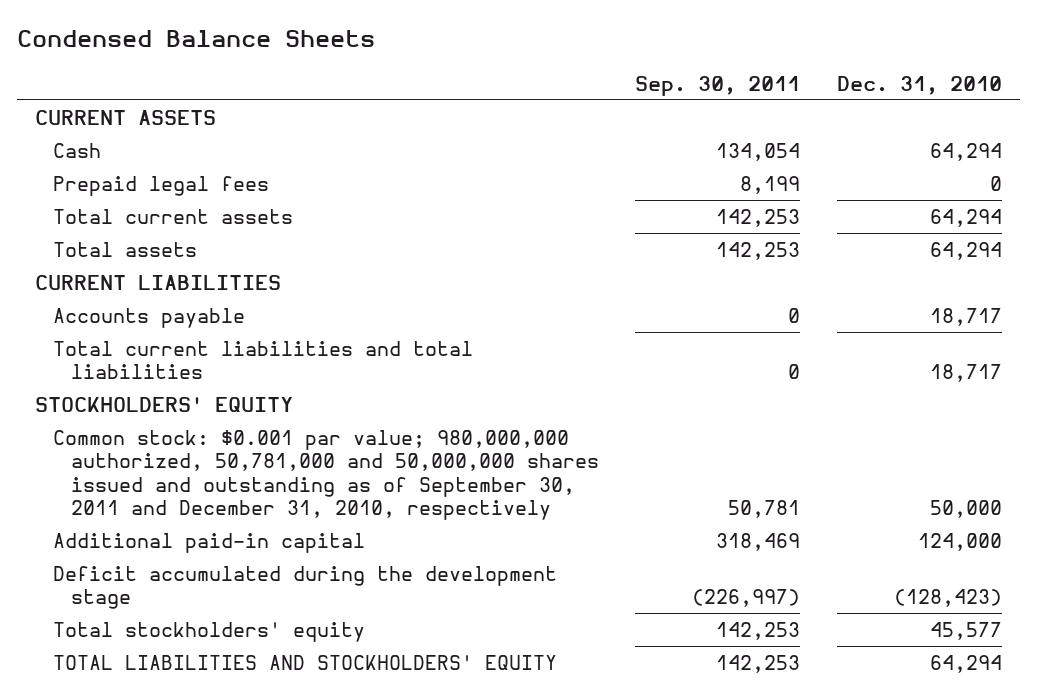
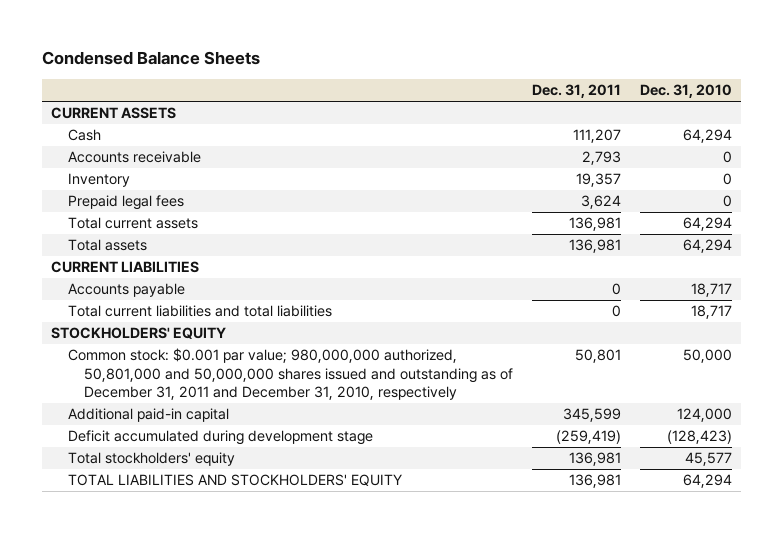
[635,75,801,96] Sep. 30, 2011 -> none
none -> [531,84,621,99] Dec. 31, 2011
none -> [67,151,201,164] Accounts receivable
none -> [67,173,130,188] Inventory
[52,429,599,521] Common stock: $0.001 par value; 980,000,000 authorized, 50,781,000 and 50,000,000 shares issued and outstanding as of September 30, 2011 and December 31, 2010, respectively -> [67,348,514,400] Common stock: $0.001 par value; 980,000,000 authorized, 50,801,000 and 50,000,000 shares issued and outstanding as of December 31, 2011 and December 31, 2010, respectively
[52,565,557,610] Deficit accumulated during the development stage -> [67,430,373,446] Deficit accumulated during development stage

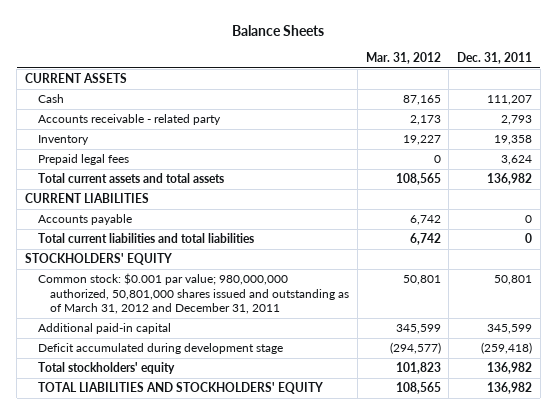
[41,51,260,66] Condensed Balance Sheets -> [232,24,325,36] Balance Sheets
[639,84,732,99] Dec. 31, 2010 -> none
none -> [365,52,441,65] Mar. 31, 2012
[67,151,201,164] Accounts receivable -> [37,114,221,126] Accounts receivable - related party
[575,173,621,188] 19,357 -> [494,135,533,146] 19,358
[67,217,198,230] Total current assets -> none
[67,239,147,252] Total assets -> [37,173,224,184] Total current assets and total assets
[568,239,621,254] 136,981 -> [487,173,533,186] 136,982
[67,348,514,400] Common stock: $0.001 par value; 980,000,000 authorized, 50,801,000 and 50,000,000 shares issued and outstanding as of December 31, 2011 and December 31, 2010, respectively -> [37,273,350,314] Common stock: $0.001 par value; 980,000,000 authorized, 50,801,000 shares issued and outstanding as of March 31, 2012 and December 31, 2011
[555,430,621,445] (259,419) -> [481,342,533,355] (259,418)
[568,452,621,467] 136,981 -> [487,362,533,375] 136,982
[568,474,621,489] 136,981 -> [487,382,533,395] 136,982

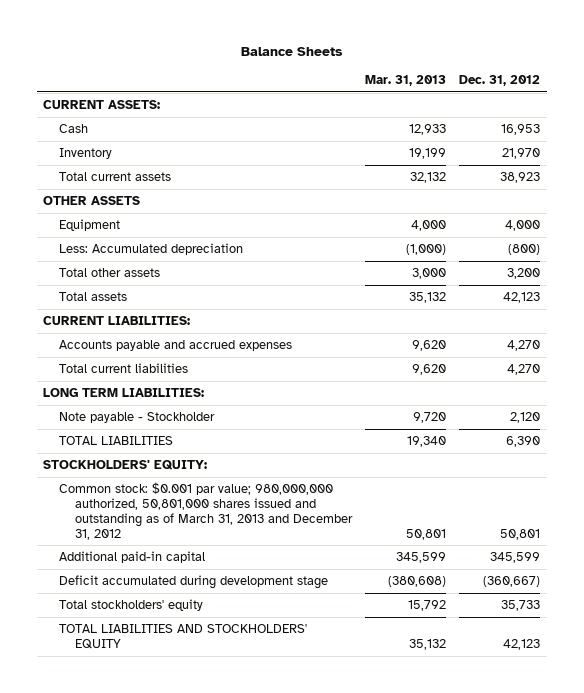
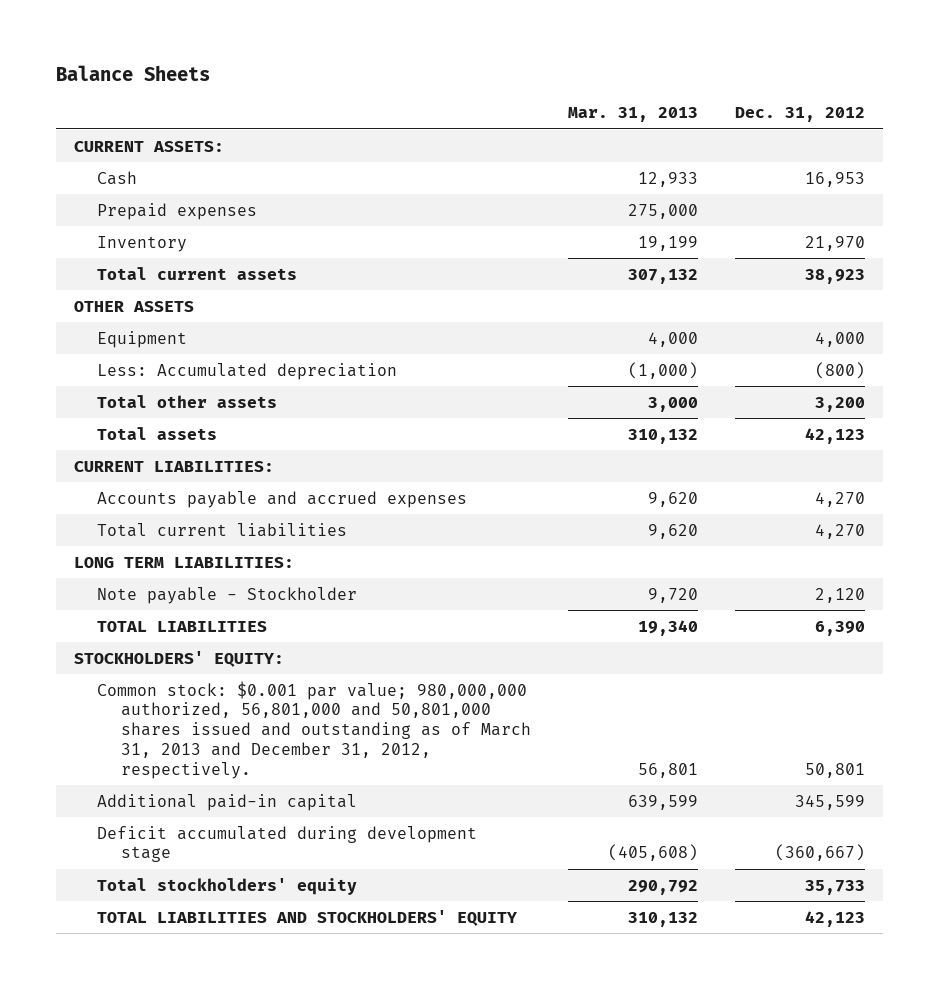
none -> [97,202,258,220] Prepaid expenses
[410,172,447,184] 32,132 -> [627,268,698,284] 307,132
[409,292,447,304] 35,132 -> [627,428,698,444] 310,132
[59,482,353,540] Common stock: $0.001 par value; 980,000,000 authorized, 50,801,000 shares issued and outstanding as of March 31, 2013 and December 31, 2012 -> [97,680,531,779] Common stock: $0.001 par value; 980,000,000 authorized, 56,801,000 and 50,801,000 shares issued and outstanding as of March 31, 2013 and December 31, 2012, respectively.
[406,528,447,540] 50,801 -> [637,762,698,778] 56,801
[396,552,447,564] 345,599 -> [627,794,698,810] 639,599
[388,576,447,588] (380,608) -> [607,844,698,862] (405,608)
[408,600,447,612] 15,792 -> [627,879,698,895] 290,792
[409,638,447,650] 35,132 -> [627,911,698,927] 310,132

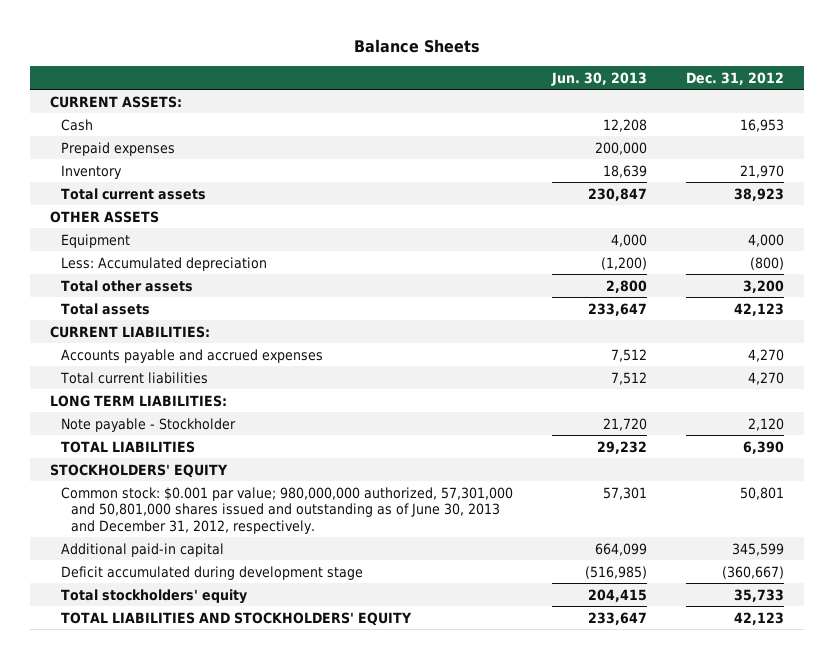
[567,107,698,123] Mar. 31, 2013 -> none
none -> [550,71,647,86] Jun. 30, 2013
[74,650,285,667] STOCKHOLDERS' EQUITY: -> [49,463,228,478] STOCKHOLDERS' EQUITY
[97,680,531,779] Common stock: $0.001 par value; 980,000,000 authorized, 56,801,000 and 50,801,000 shares issued and outstanding as of March 31, 2013 and December 31, 2012, respectively. -> [60,486,513,534] Common stock: $0.001 par value; 980,000,000 authorized, 57,301,000 and 50,801,000 shares issued and outstanding as of June 30, 2013 and December 31, 2012, respectively.

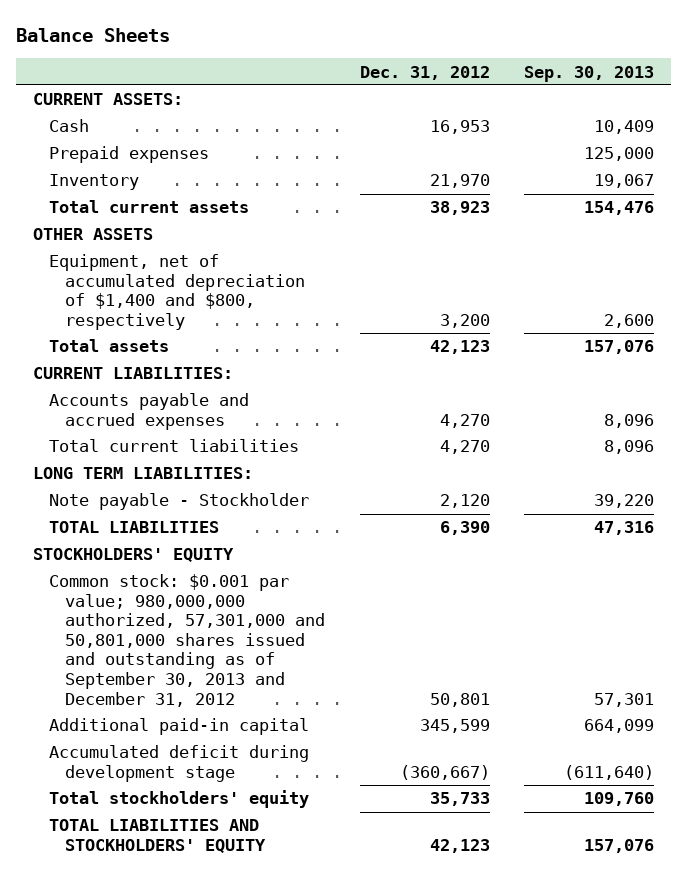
[550,71,647,86] Jun. 30, 2013 -> none
none -> [523,65,654,82] Sep. 30, 2013
[60,233,130,248] Equipment -> none
[60,256,267,271] Less: Accumulated depreciation -> none
[60,279,193,292] Total other assets -> none
none -> [49,254,306,330] Equipment, net of accumulated depreciation of $1,400 and $800, respectively
[60,486,513,534] Common stock: $0.001 par value; 980,000,000 authorized, 57,301,000 and 50,801,000 shares issued and outstanding as of June 30, 2013 and December 31, 2012, respectively. -> [49,574,326,707] Common stock: $0.001 par value; 980,000,000 authorized, 57,301,000 and 50,801,000 shares issued and outstanding as of September 30, 2013 and December 31, 2012
[60,565,363,580] Deficit accumulated during development stage -> [49,745,310,782] Accumulated deficit during development stage

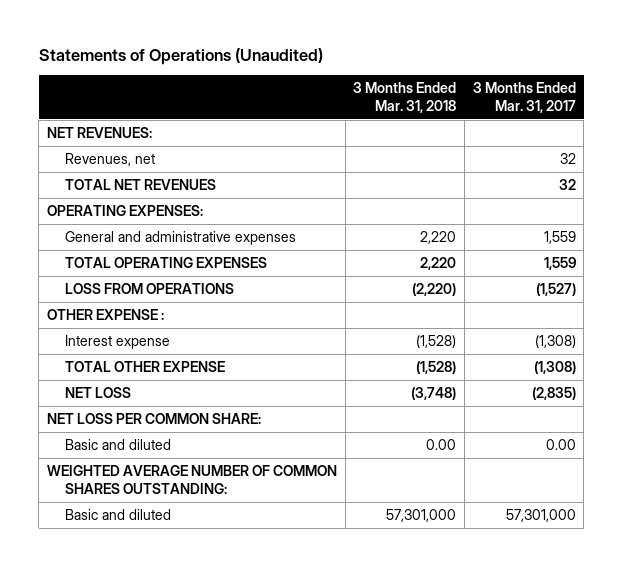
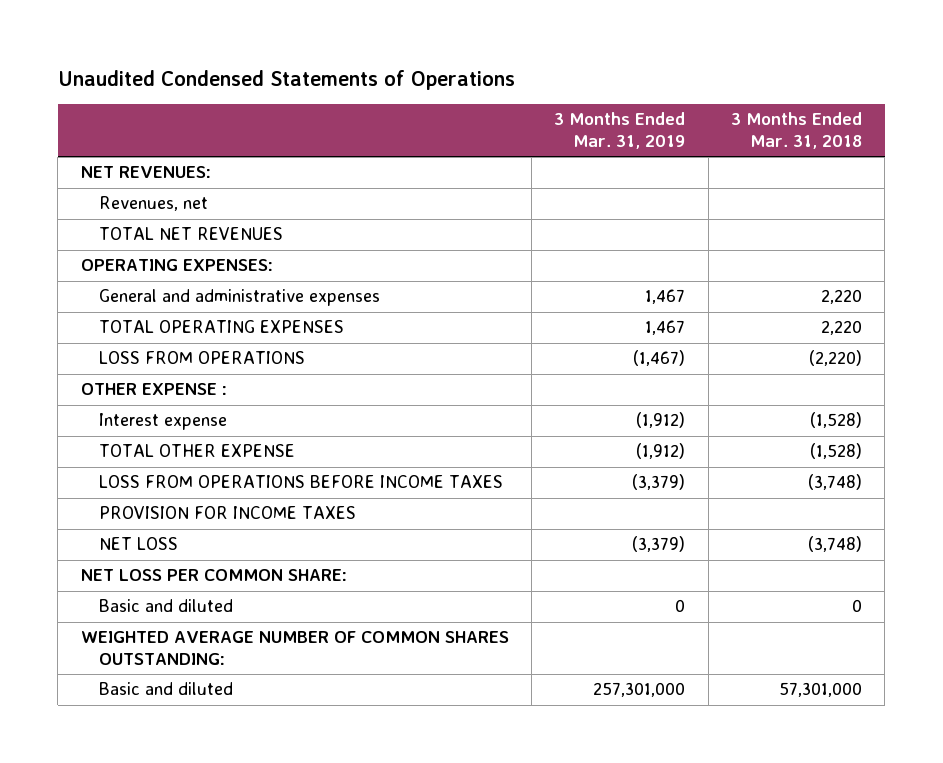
[38,47,323,65] Statements of Operations (Unaudited) -> [57,69,515,90] Unaudited Condensed Statements of Operations
[472,82,576,113] 3 Months Ended Mar. 31, 2017 -> none
none -> [554,112,686,150] 3 Months Ended Mar. 31, 2019
none -> [99,475,504,489] LOSS FROM OPERATIONS BEFORE INCOME TAXES
none -> [99,506,357,520] PROVISION FOR INCOME TAXES
[426,439,457,451] 0.00 -> [852,599,863,613] 0

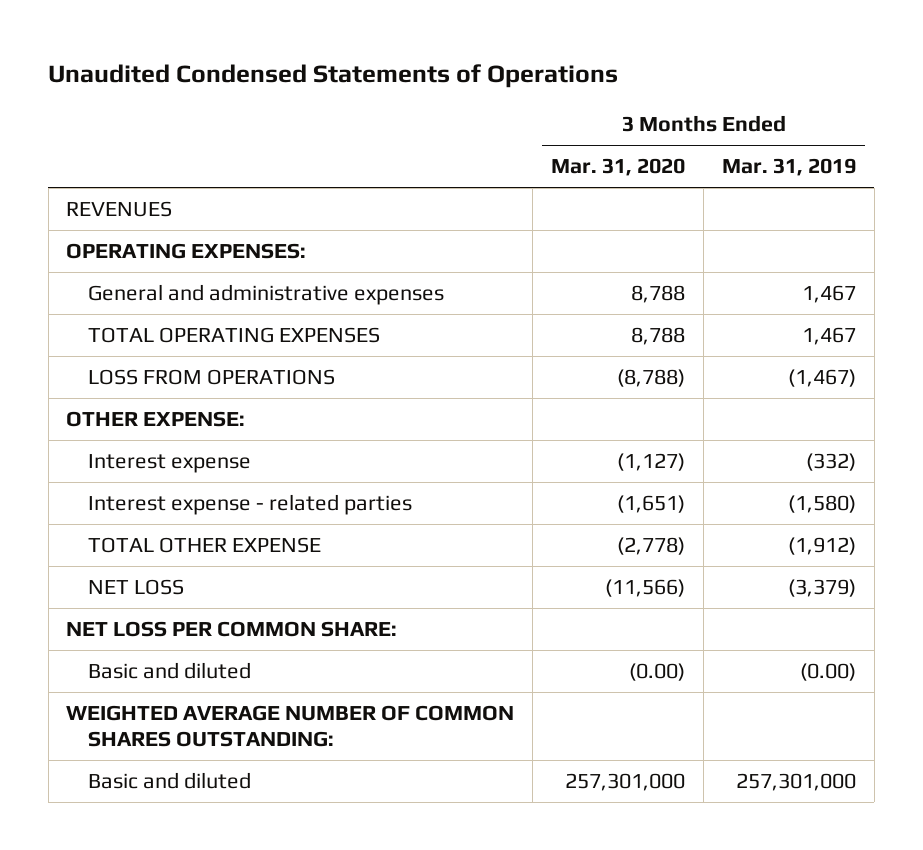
[731,112,863,150] 3 Months Ended Mar. 31, 2018 -> none
none -> [551,158,686,177] Mar. 31, 2020
[80,166,211,179] NET REVENUES: -> none
[99,196,209,212] Revenues, net -> none
[99,227,284,241] TOTAL NET REVENUES -> [66,201,173,218] REVENUES
[80,383,227,396] OTHER EXPENSE : -> [66,411,246,428] OTHER EXPENSE:
[636,412,686,429] (1,912) -> [806,453,857,472] (332)
none -> [88,494,413,516] Interest expense - related parties
[99,475,504,489] LOSS FROM OPERATIONS BEFORE INCOME TAXES -> none
[99,506,357,520] PROVISION FOR INCOME TAXES -> none
[675,599,686,613] 0 -> [800,663,857,682] (0.00)

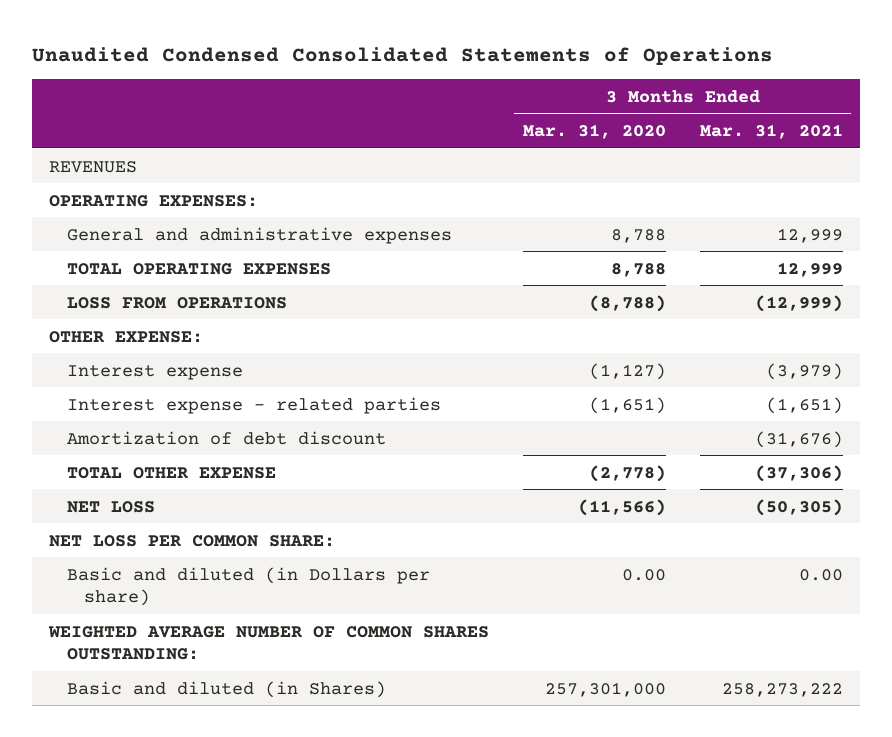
[48,63,619,88] Unaudited Condensed Statements of Operations -> [32,46,774,65] Unaudited Condensed Consolidated Statements of Operations
[722,158,857,177] Mar. 31, 2019 -> none
none -> [699,123,843,139] Mar. 31, 2021
none -> [66,430,386,445] Amortization of debt discount
[88,662,252,680] Basic and diluted -> [66,566,430,606] Basic and diluted (in Dollars per share)
[629,663,686,682] (0.00) -> [621,568,666,581] 0.00
[88,772,252,790] Basic and diluted -> [66,680,386,698] Basic and diluted (in Shares)

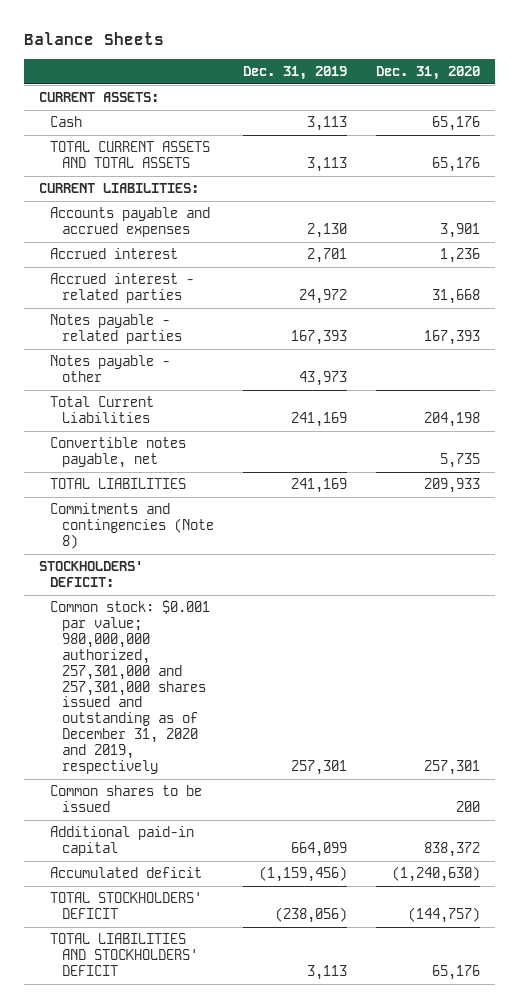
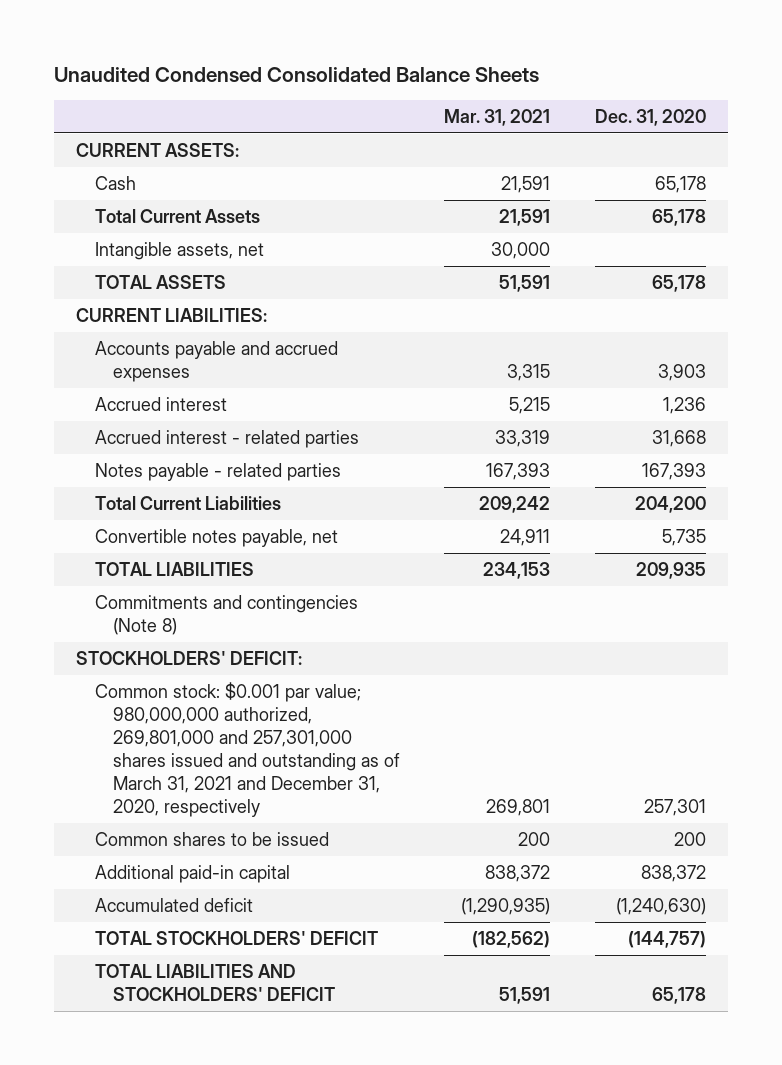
[24,32,165,46] Balance Sheets -> [53,66,539,82] Unaudited Condensed Consolidated Balance Sheets
[242,65,347,80] Dec. 31, 2019 -> none
none -> [444,108,551,126] Mar. 31, 2021
[432,116,481,132] 65,176 -> [654,175,706,193] 65,178
none -> [94,208,260,223] Total Current Assets
none -> [94,241,264,260] Intangible assets, net
[50,141,211,169] TOTAL CURRENT ASSETS AND TOTAL ASSETS -> [94,274,226,289] TOTAL ASSETS
[432,157,481,173] 65,176 -> [651,274,706,292] 65,178
[440,223,481,239] 3,901 -> [657,363,706,381] 3,903
[50,355,171,383] Notes payable - other -> none
[424,412,481,428] 204,198 -> [634,495,706,513] 204,200
[424,478,481,494] 209,933 -> [635,561,706,579] 209,935
[50,600,211,774] Common stock: $0.001 par value; 980,000,000 authorized, 257,301,000 and 257,301,000 shares issued and outstanding as of December 31, 2020 and 2019, respectively -> [94,681,400,817] Common stock: $0.001 par value; 980,000,000 authorized, 269,801,000 and 257,301,000 shares issued and outstanding as of March 31, 2021 and December 31, 2020, respectively
[432,964,481,980] 65,176 -> [651,986,706,1004] 65,178

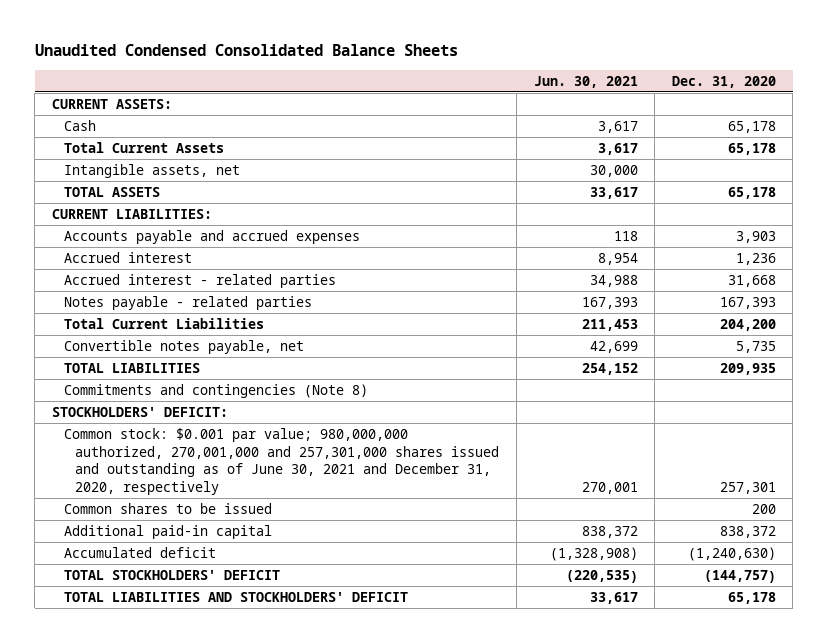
[444,108,551,126] Mar. 31, 2021 -> none
none -> [533,75,638,88] Jun. 30, 2021
[94,681,400,817] Common stock: $0.001 par value; 980,000,000 authorized, 269,801,000 and 257,301,000 shares issued and outstanding as of March 31, 2021 and December 31, 2020, respectively -> [63,428,500,495] Common stock: $0.001 par value; 980,000,000 authorized, 270,001,000 and 257,301,000 shares issued and outstanding as of June 30, 2021 and December 31, 2020, respectively

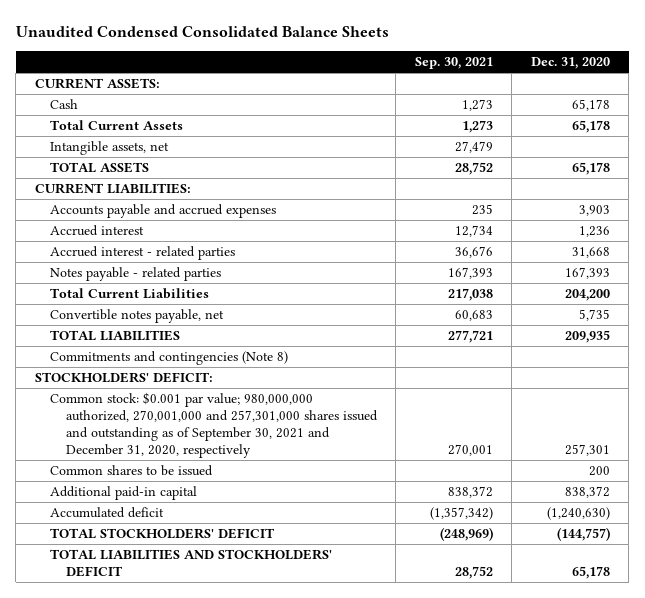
[533,75,638,88] Jun. 30, 2021 -> none
none -> [414,57,493,70] Sep. 30, 2021
[63,428,500,495] Common stock: $0.001 par value; 980,000,000 authorized, 270,001,000 and 257,301,000 shares issued and outstanding as of June 30, 2021 and December 31, 2020, respectively -> [50,392,378,458] Common stock: $0.001 par value; 980,000,000 authorized, 270,001,000 and 257,301,000 shares issued and outstanding as of September 30, 2021 and December 31, 2020, respectively

